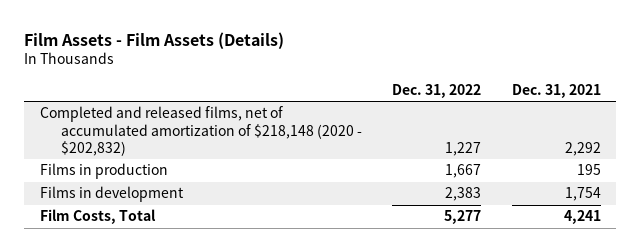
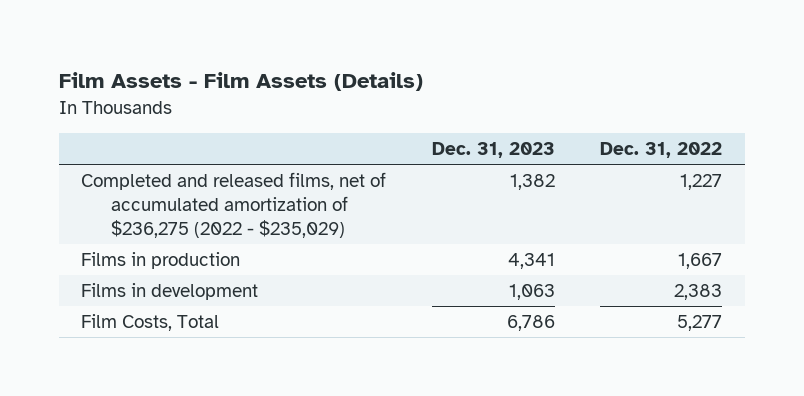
[511,83,601,98] Dec. 31, 2021 -> none
none -> [431,142,555,159] Dec. 31, 2023
[39,106,363,156] Completed and released films, net of accumulated amortization of $218,148 (2020 - $202,832) -> [81,172,387,239] Completed and released films, net of accumulated amortization of $236,275 (2022 - $235,029)

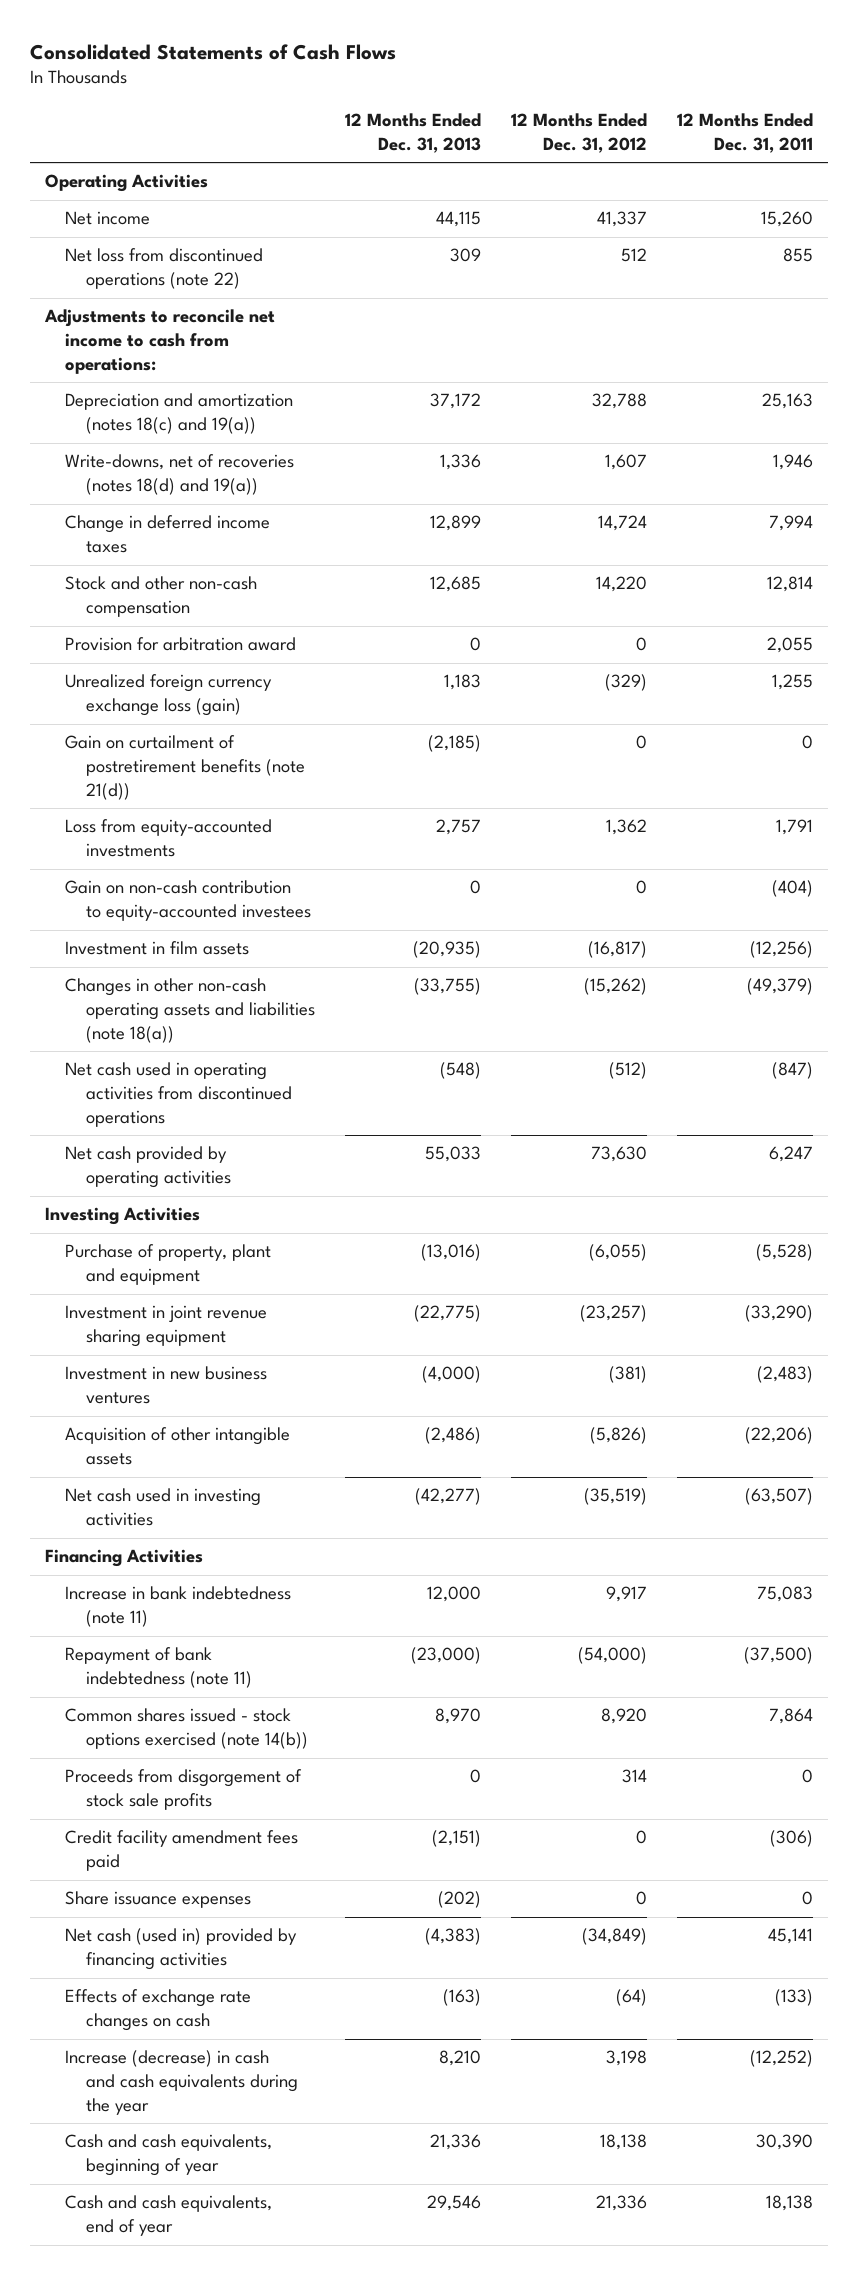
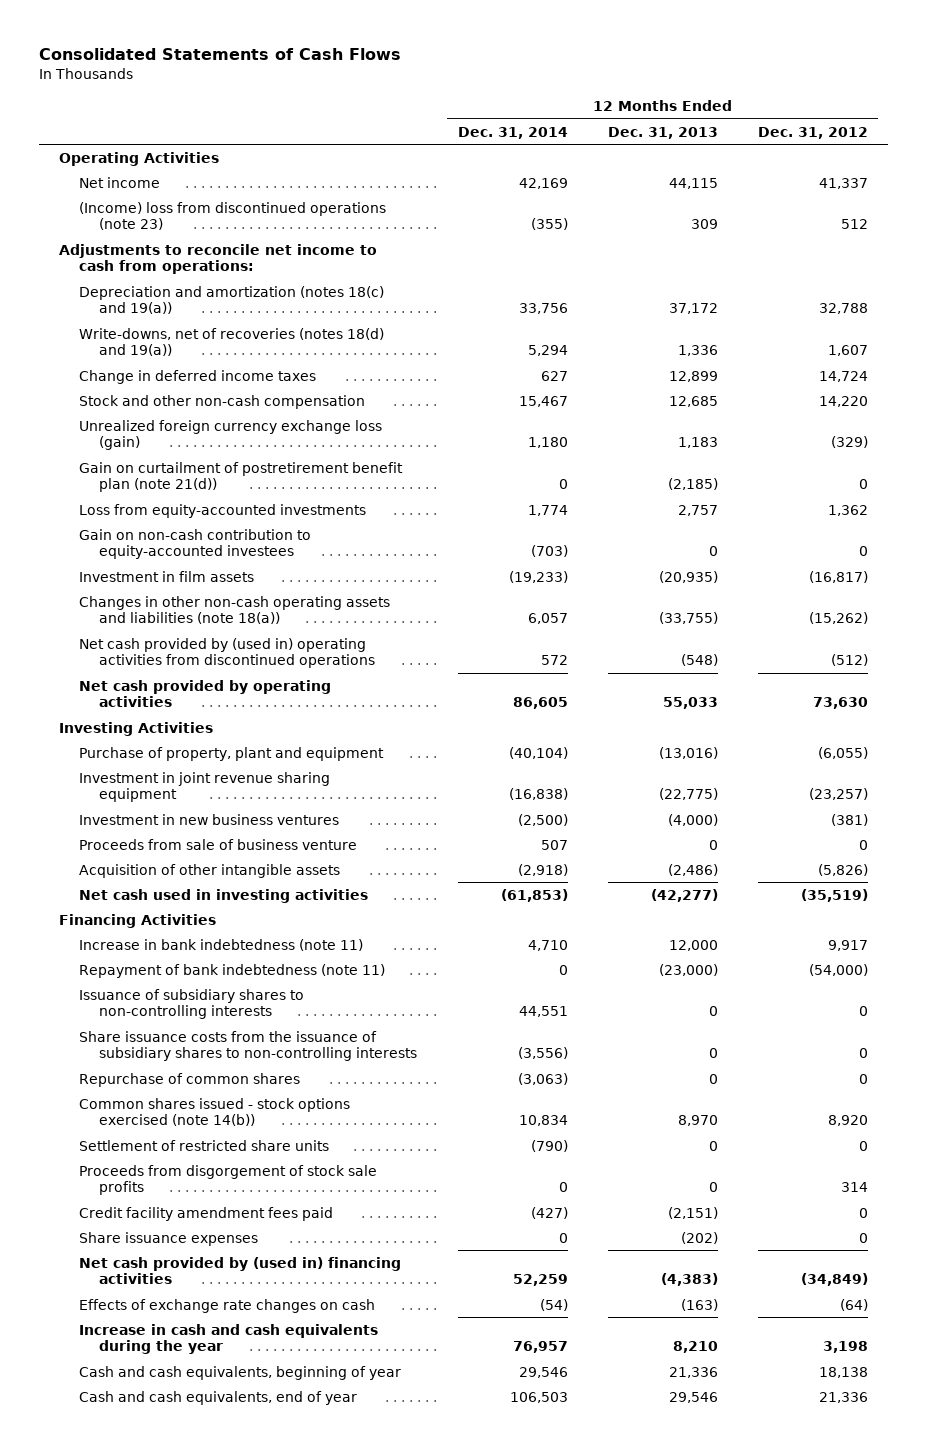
[676,113,813,154] 12 Months Ended Dec. 31, 2011 -> none
none -> [457,126,568,139] Dec. 31, 2014
[65,248,264,290] Net loss from discontinued operations (note 22) -> [79,201,387,231] (Income) loss from discontinued operations (note 23)
[65,637,297,652] Provision for arbitration award -> none
[65,735,305,801] Gain on curtailment of postretirement benefits (note 21(d)) -> [79,461,404,493] Gain on curtailment of postretirement benefit plan (note 21(d))
[65,1062,292,1128] Net cash used in operating activities from discontinued operations -> [79,637,376,669] Net cash provided by (used in) operating activities from discontinued operations
none -> [79,838,358,850] Proceeds from sale of business venture
none -> [79,988,305,1020] Issuance of subsidiary shares to non-controlling interests
none -> [79,1030,418,1062] Share issuance costs from the issuance of subsidiary shares to non-controlling interests
none -> [79,1072,301,1087] Repurchase of common shares
none -> [79,1139,330,1151] Settlement of restricted share units
[65,1928,298,1971] Net cash (used in) provided by financing activities -> [79,1256,402,1285] Net cash provided by (used in) financing activities
[65,2050,298,2116] Increase (decrease) in cash and cash equivalents during the year -> [79,1323,379,1355] Increase in cash and cash equivalents during the year

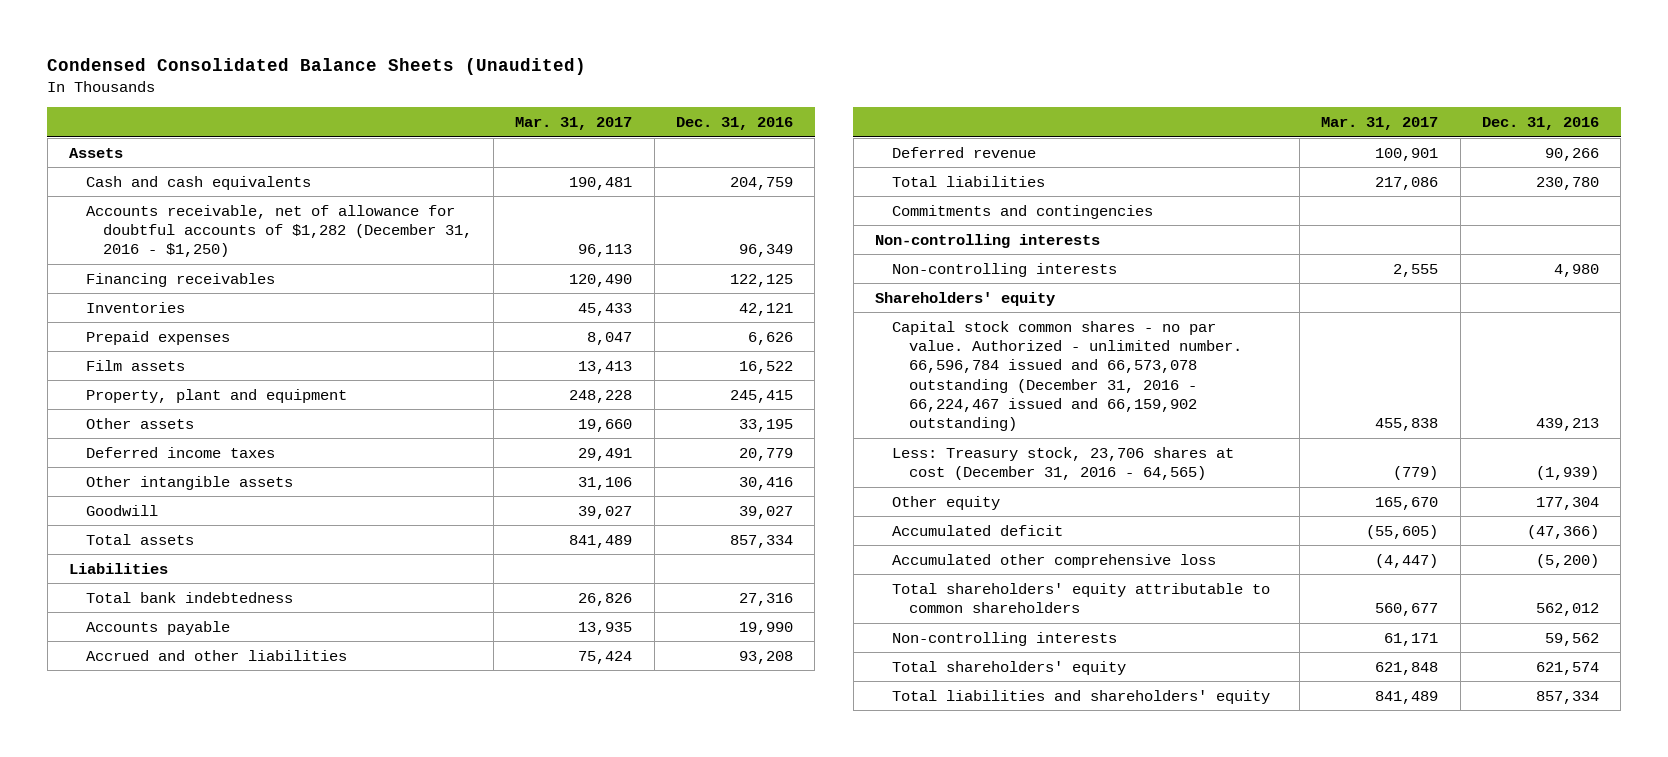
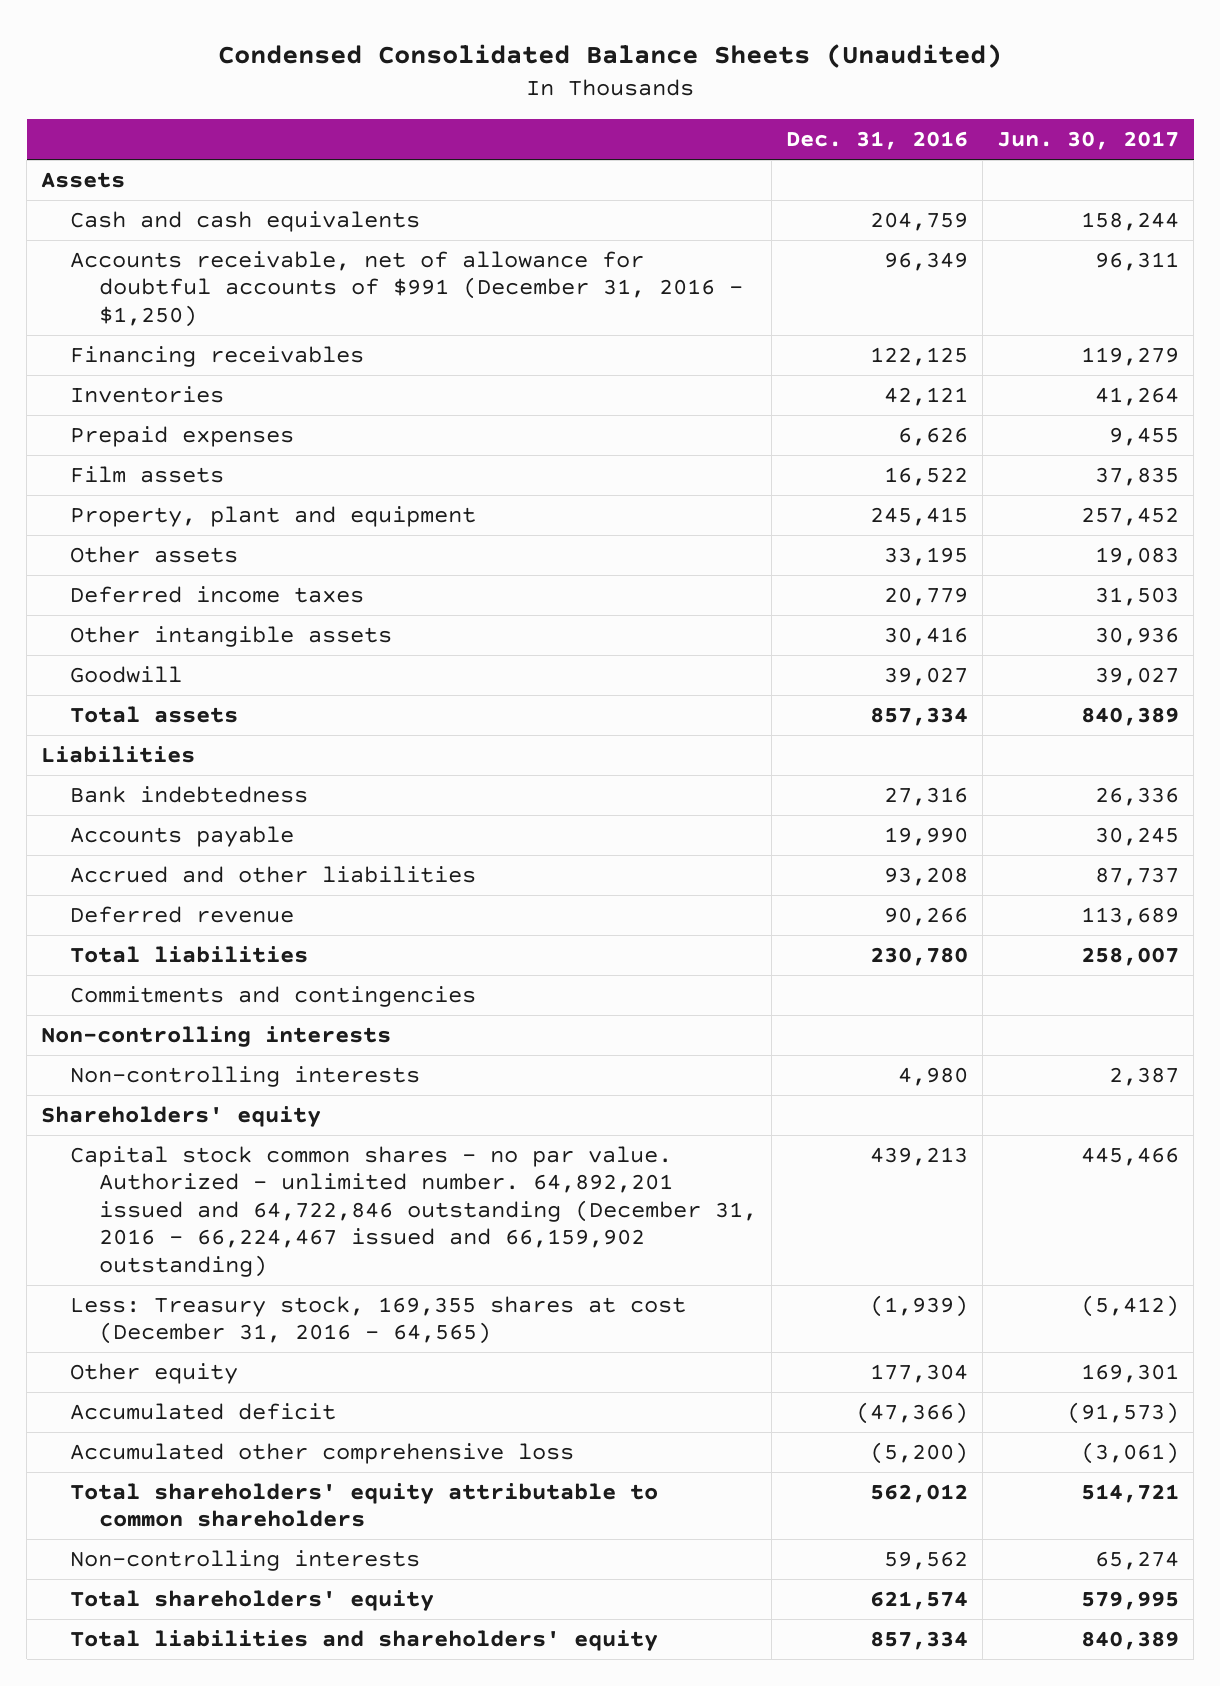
[515,116,633,130] Mar. 31, 2017 -> none
none -> [997,131,1180,151] Jun. 30, 2017
[85,204,472,258] Accounts receivable, net of allowance for doubtful accounts of $1,282 (December 31, 2016 - $1,250) -> [70,250,744,327] Accounts receivable, net of allowance for doubtful accounts of $991 (December 31, 2016 - $1,250)
[85,591,293,603] Total bank indebtedness -> [70,785,309,803] Bank indebtedness
[891,320,1242,432] Capital stock common shares - no par value. Authorized - unlimited number. 66,596,784 issued and 66,573,078 outstanding (December 31, 2016 - 66,224,467 issued and 66,159,902 outstanding) -> [70,1145,758,1277] Capital stock common shares - no par value. Authorized - unlimited number. 64,892,201 issued and 64,722,846 outstanding (December 31, 2016 - 66,224,467 issued and 66,159,902 outstanding)
[891,446,1234,481] Less: Treasury stock, 23,706 shares at cost (December 31, 2016 - 64,565) -> [70,1295,687,1345] Less: Treasury stock, 169,355 shares at cost (December 31, 2016 - 64,565)

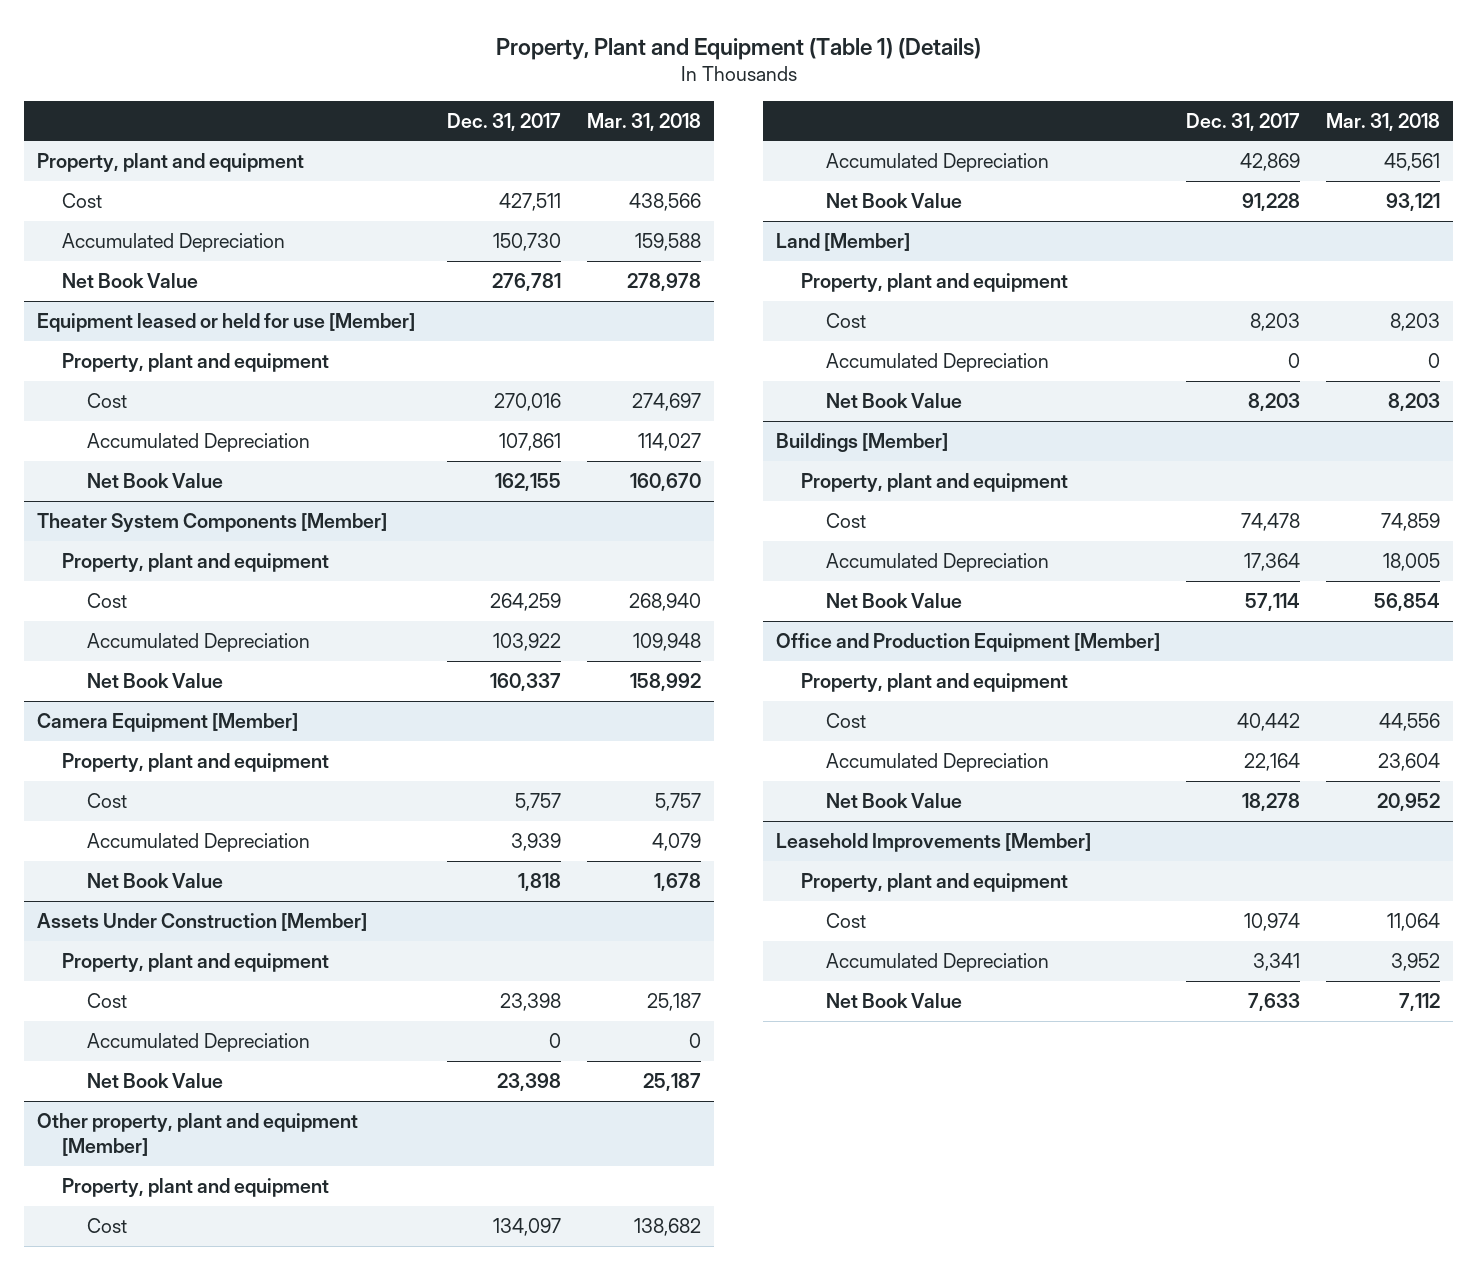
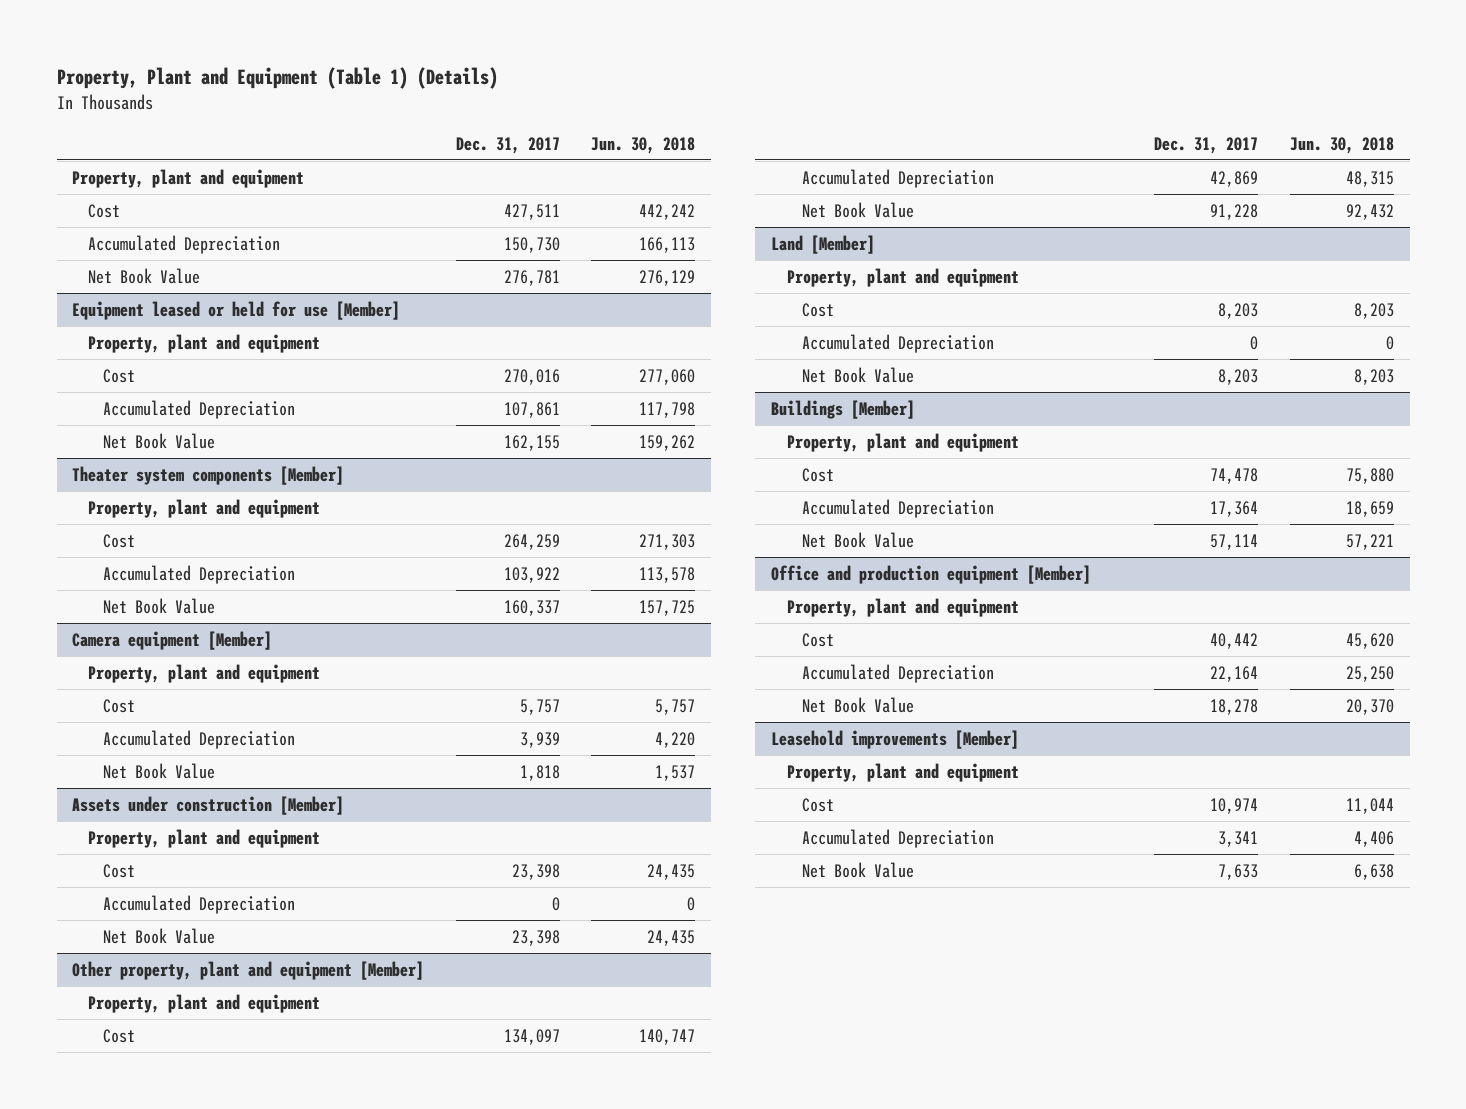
[587,112,702,131] Mar. 31, 2018 -> none
none -> [590,136,695,154] Jun. 30, 2018
[37,512,388,532] Theater System Components [Member] -> [72,465,345,485] Theater system components [Member]
[37,712,299,732] Camera Equipment [Member] -> [72,630,273,650] Camera equipment [Member]
[37,912,368,931] Assets Under Construction [Member] -> [72,795,345,815] Assets under construction [Member]
[776,632,1161,652] Office and Production Equipment [Member] -> [771,564,1092,584] Office and production equipment [Member]
[776,832,1092,852] Leasehold Improvements [Member] -> [771,729,1020,749] Leasehold improvements [Member]

